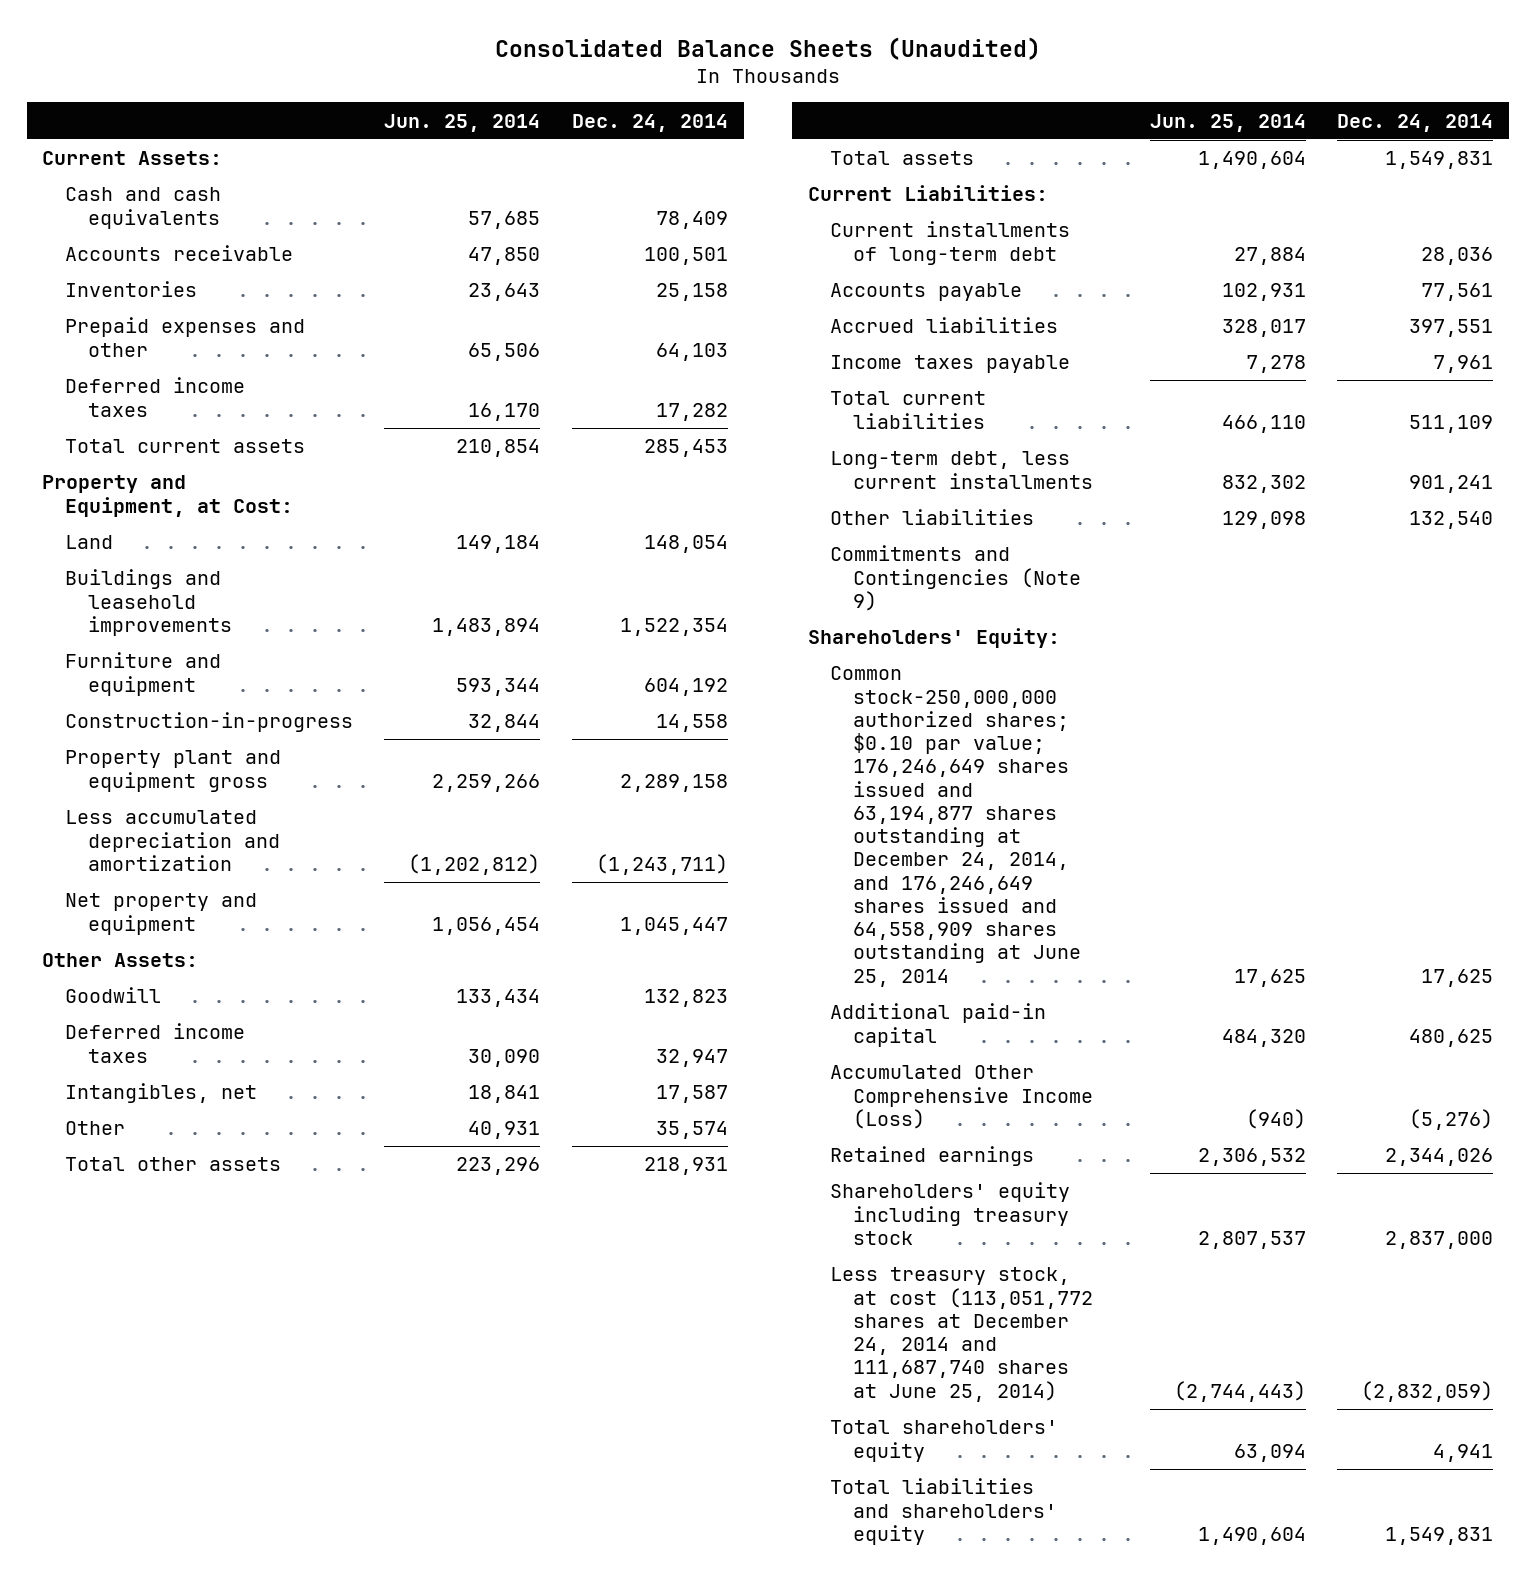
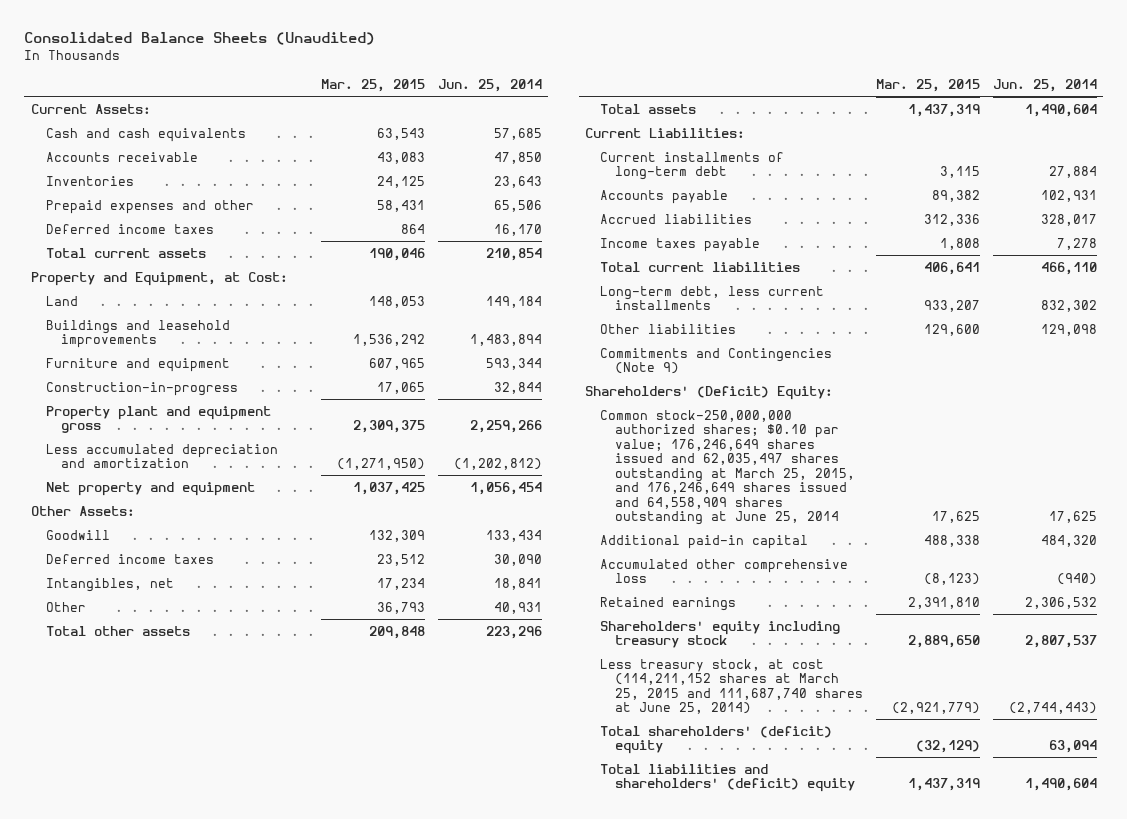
[571,113,728,132] Dec. 24, 2014 -> none
none -> [321,78,426,92] Mar. 25, 2015
[807,628,1060,649] Shareholders' Equity: -> [585,385,834,400] Shareholders' (Deficit) Equity:
[830,666,1082,987] Common stock-250,000,000 authorized shares; $0.10 par value; 176,246,649 shares issued and 63,194,877 shares outstanding at December 24, 2014, and 176,246,649 shares issued and 64,558,909 shares outstanding at June 25, 2014 -> [600,409,856,526] Common stock-250,000,000 authorized shares; $0.10 par value; 176,246,649 shares issued and 62,035,497 shares outstanding at March 25, 2015, and 176,246,649 shares issued and 64,558,909 shares outstanding at June 25, 2014
[830,1065,1094,1129] Accumulated Other Comprehensive Income (Loss) -> [600,558,849,584] Accumulated other comprehensive loss
[830,1267,1094,1402] Less treasury stock, at cost (113,051,772 shares at December 24, 2014 and 111,687,740 shares at June 25, 2014) -> [600,658,864,715] Less treasury stock, at cost (114,211,152 shares at March 25, 2015 and 111,687,740 shares at June 25, 2014)
[830,1420,1059,1462] Total shareholders' equity -> [600,725,833,755] Total shareholders' (deficit) equity
[830,1478,1058,1545] Total liabilities and shareholders' equity -> [600,763,856,793] Total liabilities and shareholders' (deficit) equity

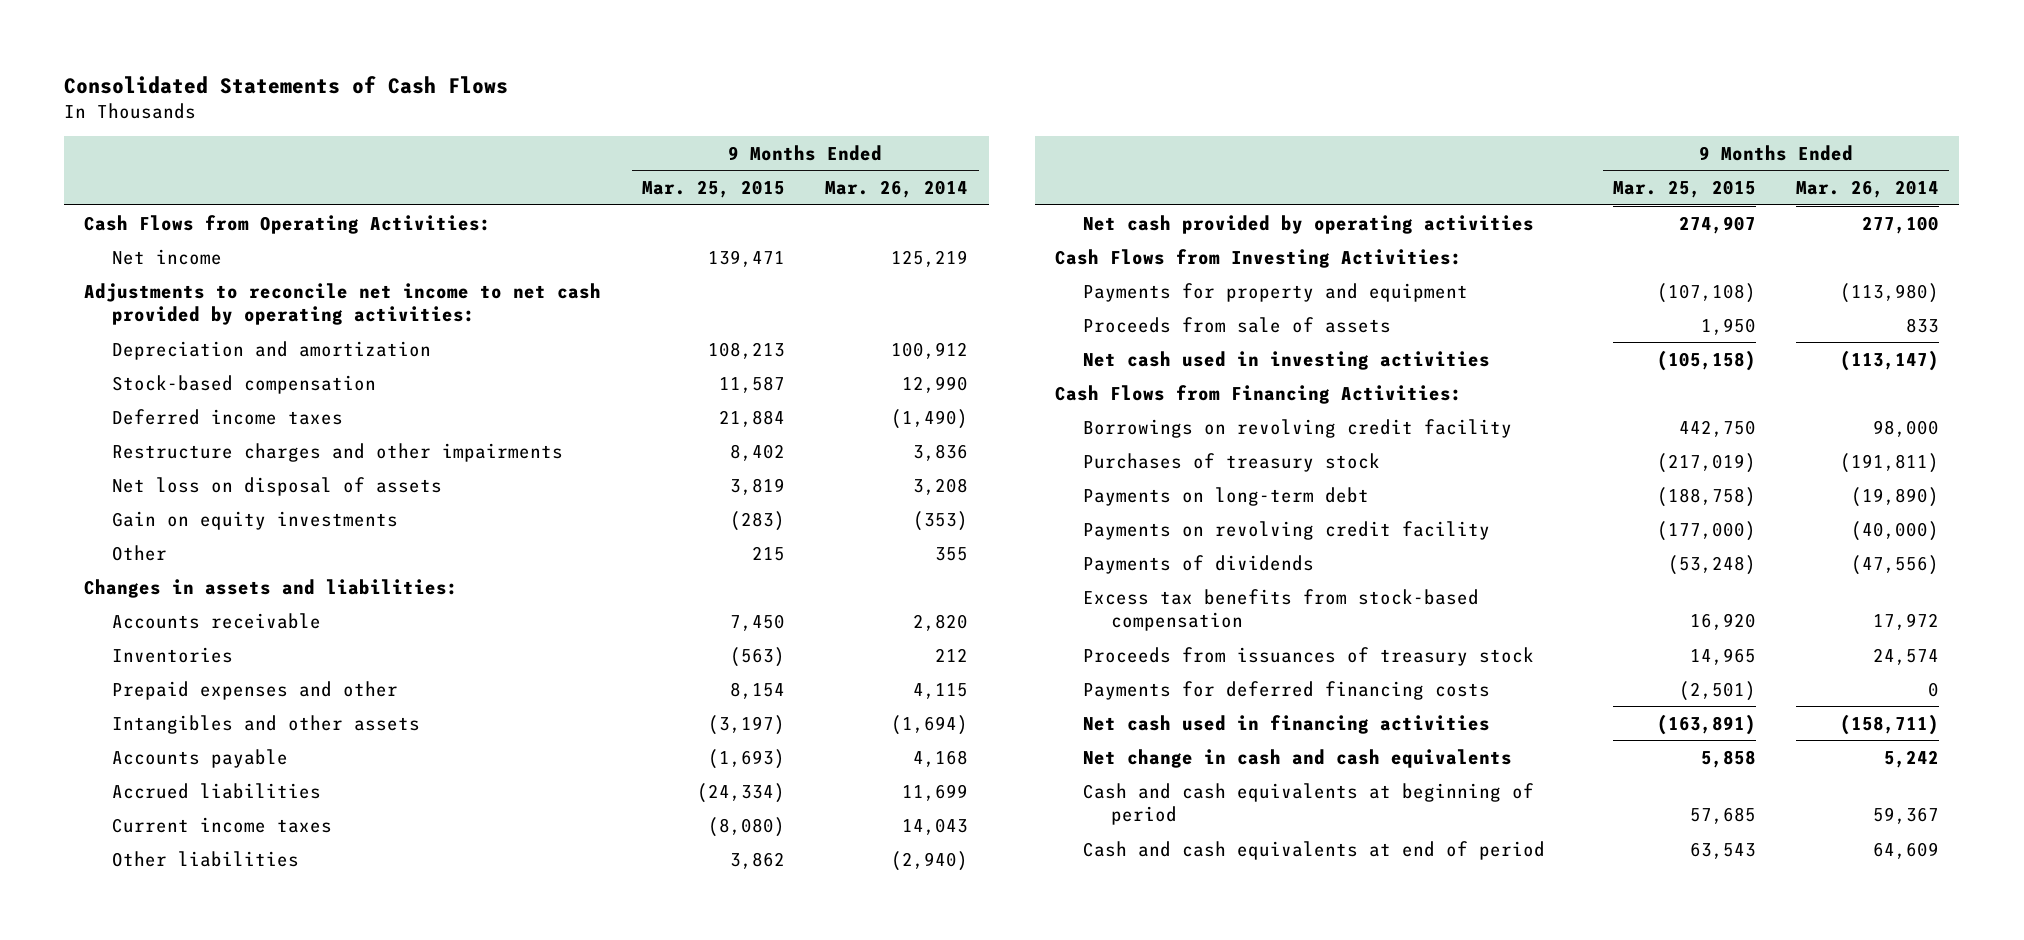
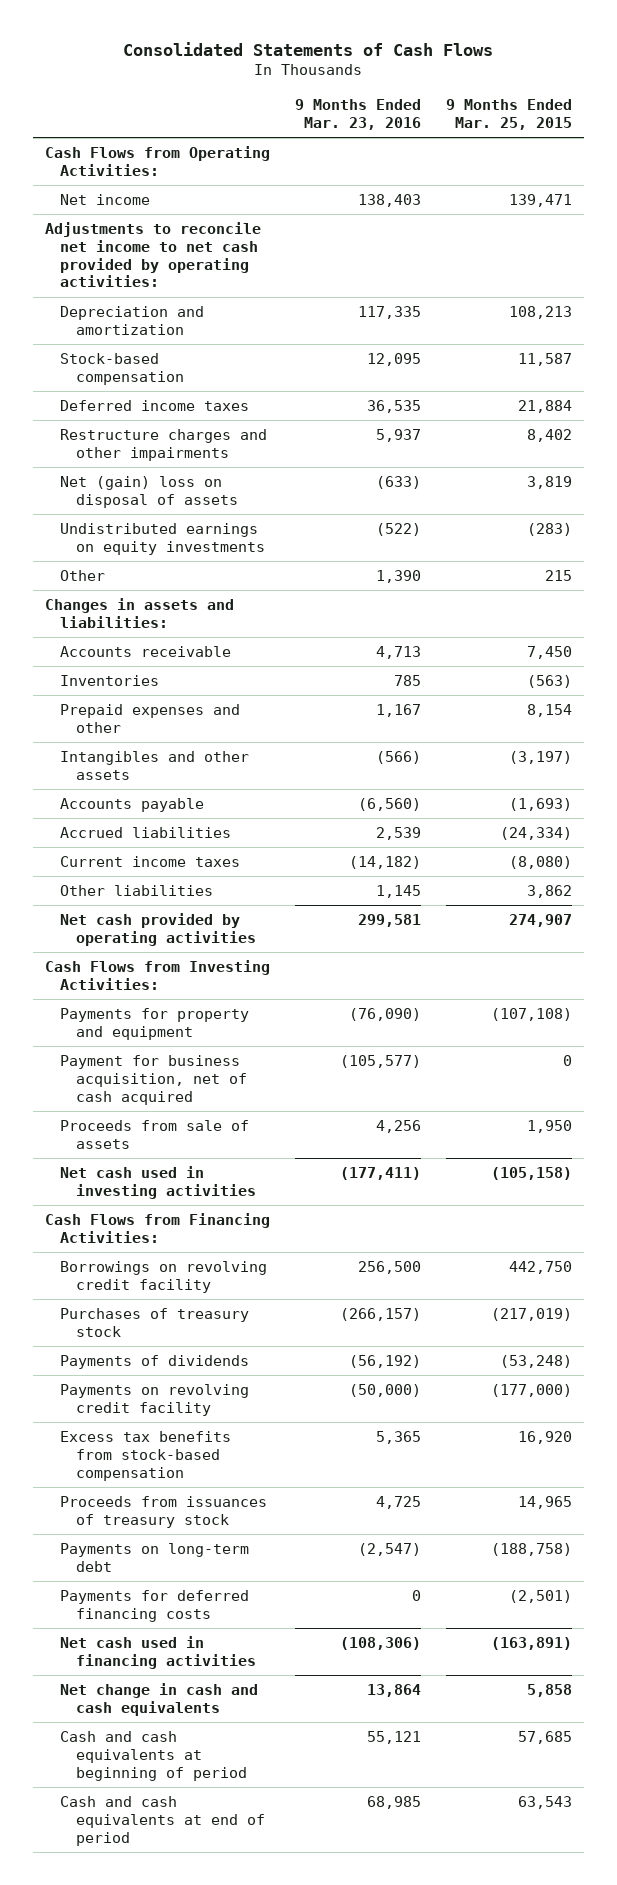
[825,180,969,199] Mar. 26, 2014 -> none
none -> [294,99,421,130] 9 Months Ended Mar. 23, 2016
[112,476,443,496] Net loss on disposal of assets -> [60,475,238,508] Net (gain) loss on disposal of assets
[112,510,399,530] Gain on equity investments -> [60,522,265,555] Undistributed earnings on equity investments
none -> [60,1054,247,1105] Payment for business acquisition, net of cash acquired
[1083,520,1491,540] Payments on revolving credit facility -> [60,1383,250,1416] Payments on revolving credit facility
[1083,486,1370,506] Payments on long-term debt -> [60,1542,250,1572] Payments on long-term debt

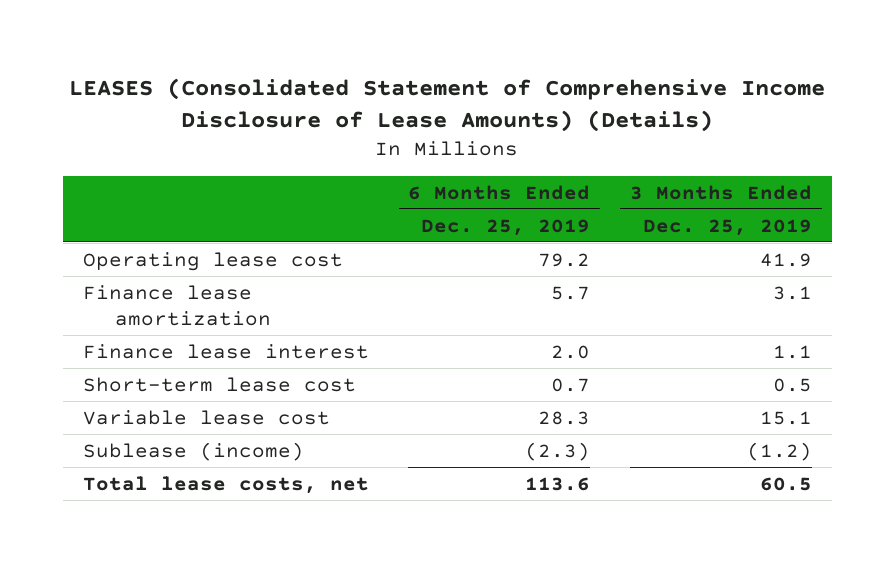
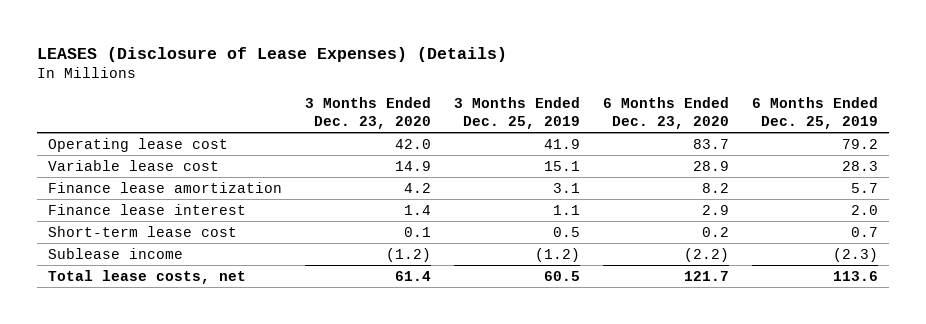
[69,77,826,133] LEASES (Consolidated Statement of Comprehensive Income Disclosure of Lease Amounts) (Details) -> [36,46,507,62] LEASES (Disclosure of Lease Expenses) (Details)
none -> [305,97,432,130] 3 Months Ended Dec. 23, 2020
none -> [602,97,729,130] 6 Months Ended Dec. 23, 2020
[82,409,330,425] Variable lease cost -> [48,159,220,171] Variable lease cost
[82,441,304,461] Sublease (income) -> [48,247,184,259] Sublease income

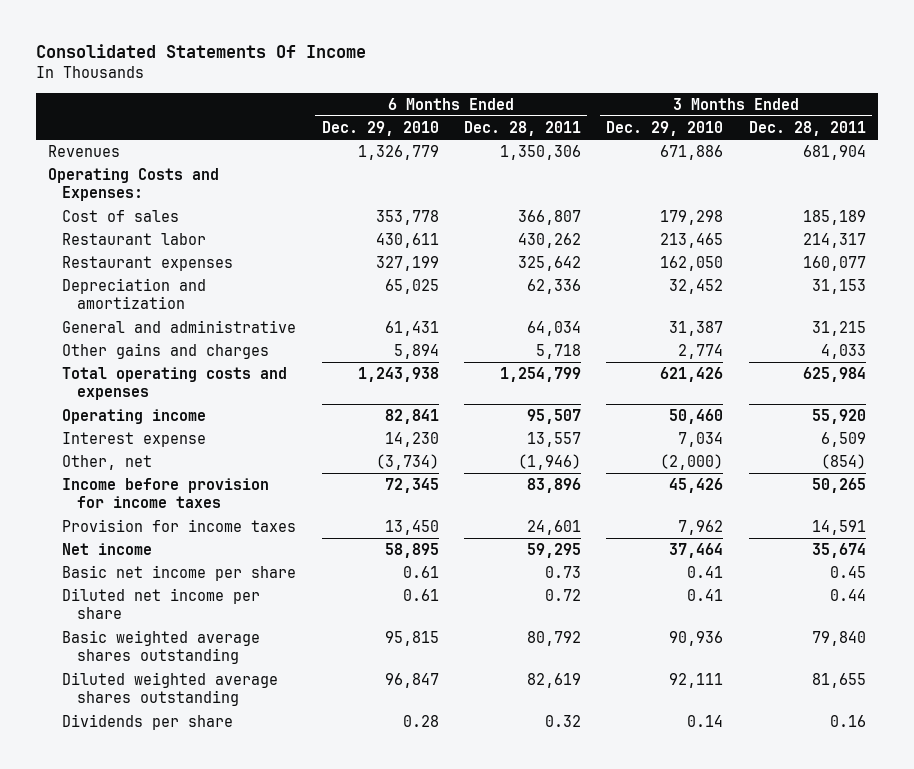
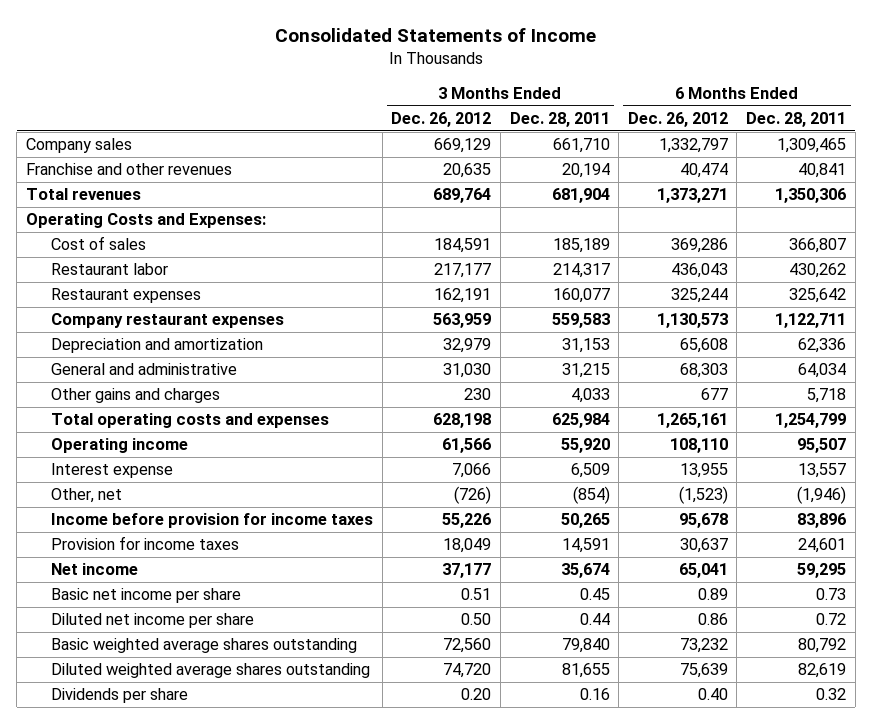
[35,44,366,59] Consolidated Statements Of Income -> [275,28,597,43] Consolidated Statements of Income
[321,120,439,136] Dec. 29, 2010 -> none
[606,120,724,136] Dec. 29, 2010 -> none
none -> [391,111,492,127] Dec. 26, 2012
none -> [627,111,728,127] Dec. 26, 2012
none -> [26,138,133,154] Company sales
none -> [26,163,233,176] Franchise and other revenues
[48,145,121,158] Revenues -> [26,188,142,201] Total revenues
none -> [51,313,285,329] Company restaurant expenses

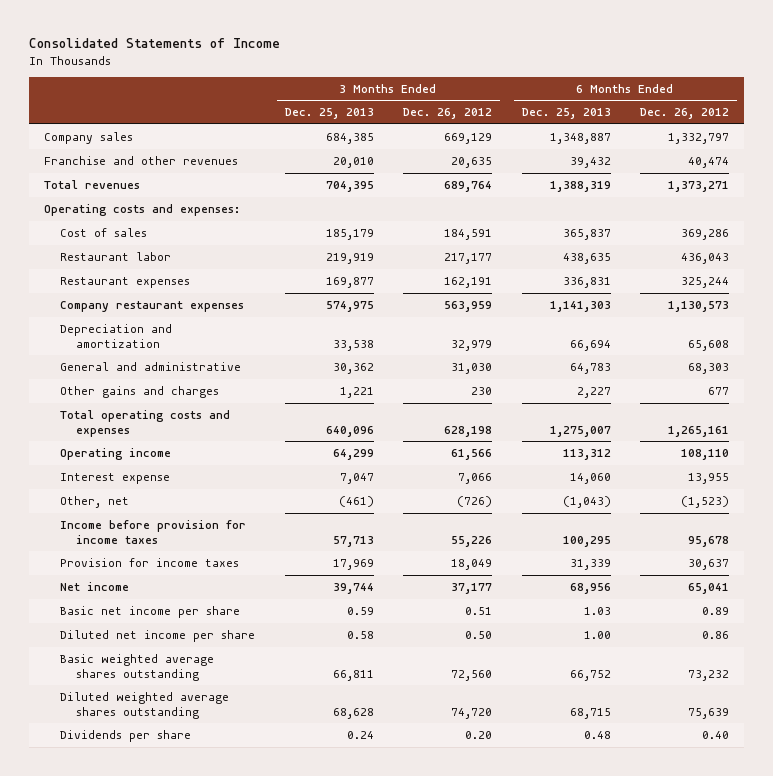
[509,111,610,127] Dec. 28, 2011 -> none
[746,111,847,127] Dec. 28, 2011 -> none
none -> [284,108,374,120] Dec. 25, 2013
none -> [521,108,611,120] Dec. 25, 2013
[26,213,267,229] Operating Costs and Expenses: -> [43,203,240,216] Operating costs and expenses:

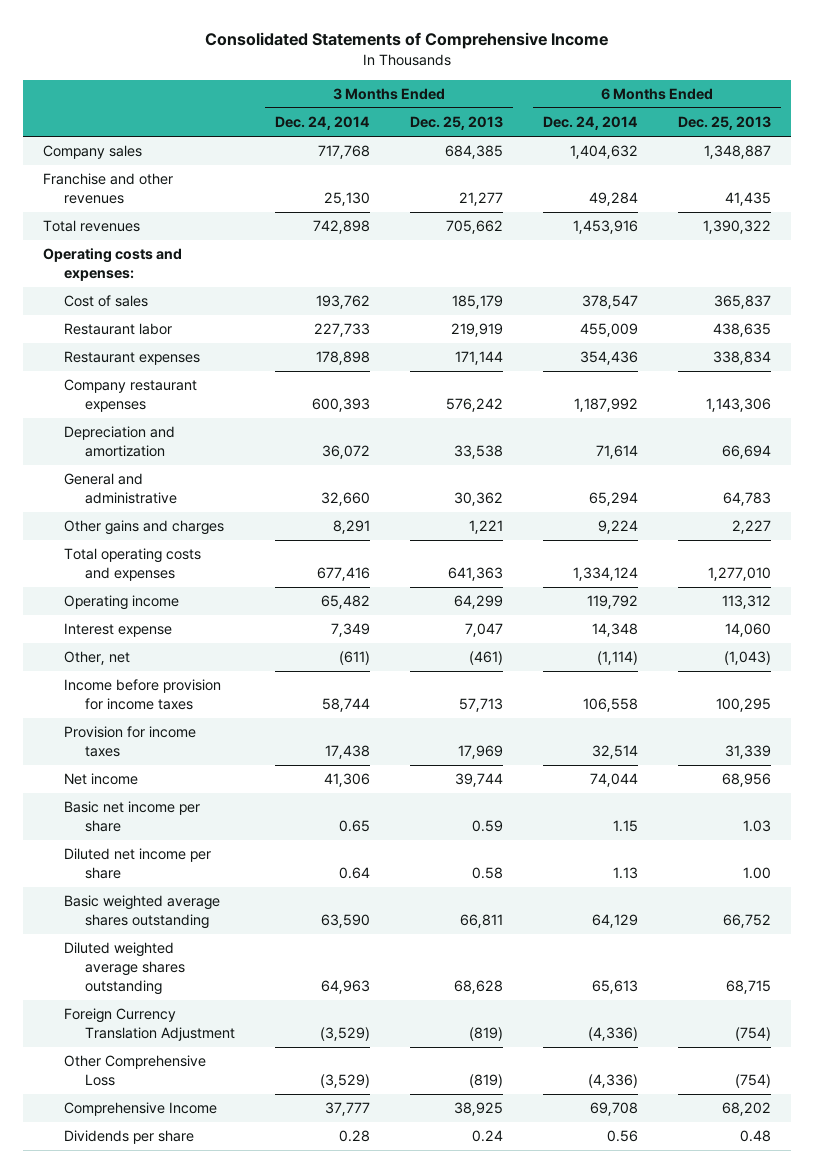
[29,38,281,49] Consolidated Statements of Income -> [205,32,609,50] Consolidated Statements of Comprehensive Income
[403,108,493,120] Dec. 26, 2012 -> none
[640,108,730,120] Dec. 26, 2012 -> none
none -> [275,116,371,131] Dec. 24, 2014
none -> [543,116,639,131] Dec. 24, 2014
[332,156,374,168] 20,010 -> [459,192,504,207] 21,277
[569,156,611,168] 39,432 -> [725,192,772,207] 41,435
[325,180,374,192] 704,395 -> [446,220,504,235] 705,662
[549,180,611,192] 1,388,319 -> [703,220,772,235] 1,390,322
[325,276,374,288] 169,877 -> [455,351,504,366] 171,144
[562,276,611,288] 336,831 -> [713,351,772,366] 338,834
[325,300,374,312] 574,975 -> [446,398,504,413] 576,242
[549,300,611,312] 1,141,303 -> [706,398,772,413] 1,143,306
[325,425,374,437] 640,096 -> [448,567,504,582] 641,363
[549,425,611,437] 1,275,007 -> [708,567,772,582] 1,277,010
none -> [64,1008,236,1042] Foreign Currency Translation Adjustment
none -> [64,1055,207,1087] Other Comprehensive Loss
none -> [64,1102,218,1117] Comprehensive Income

